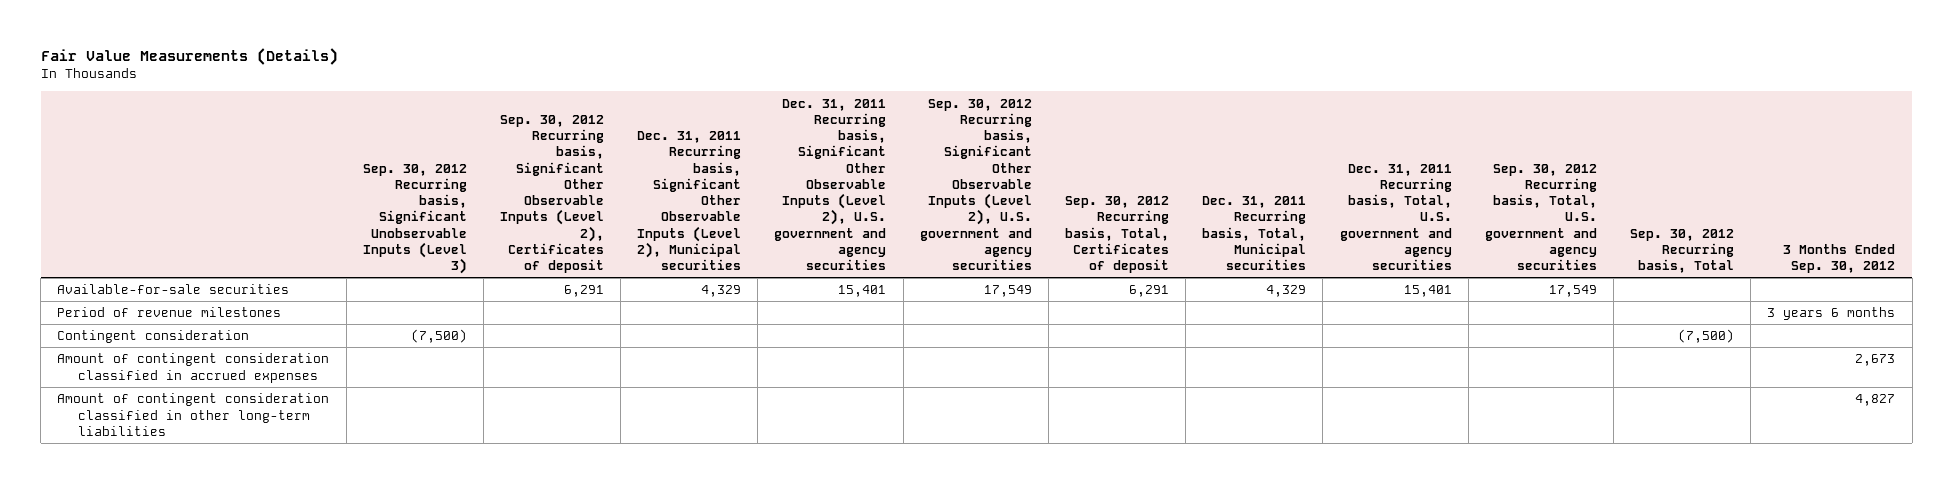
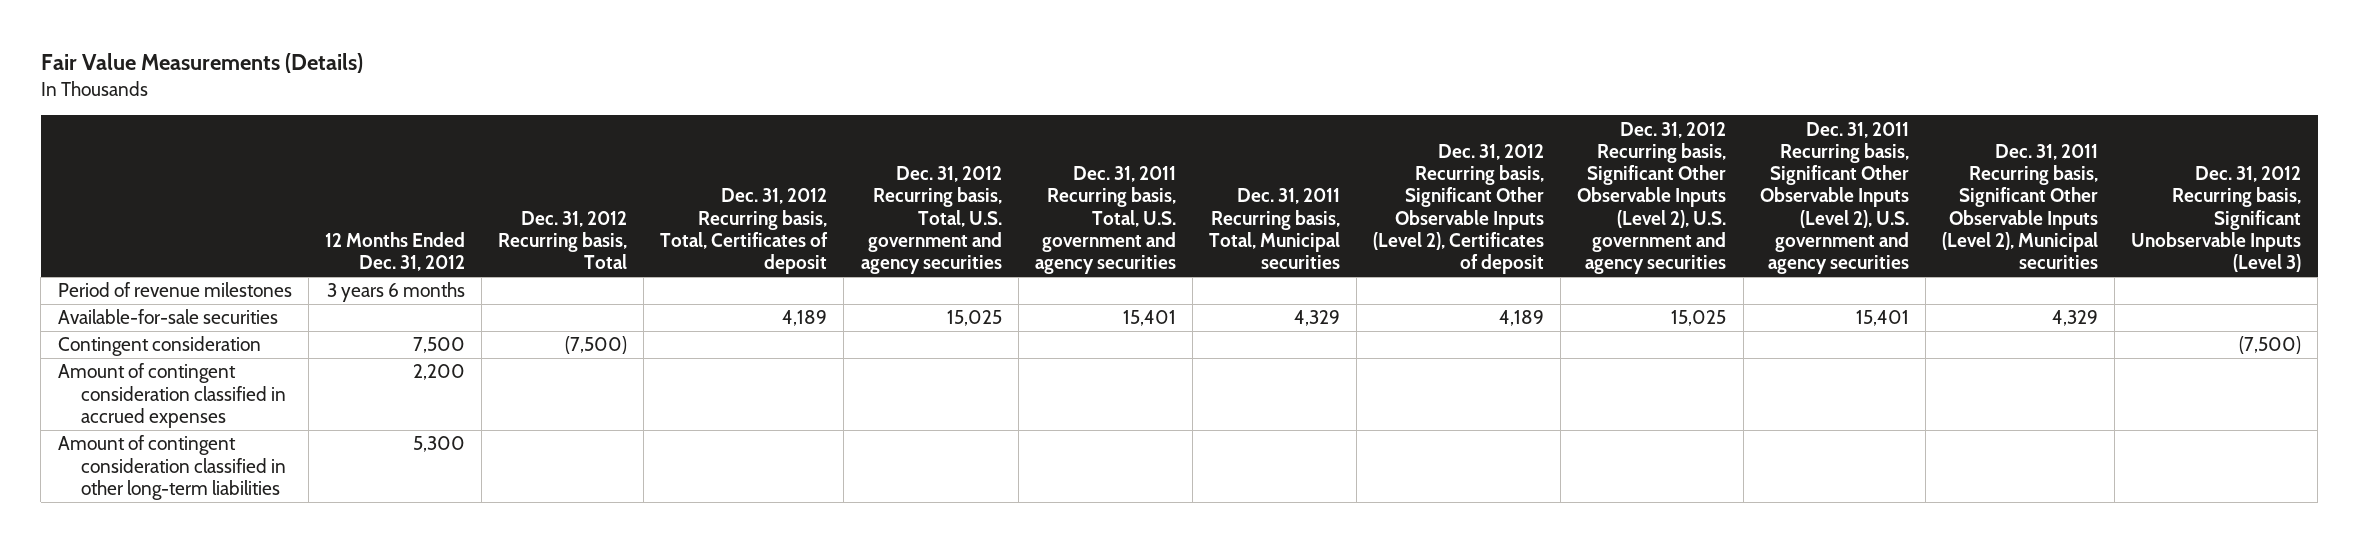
[362,163,467,275] Sep. 30, 2012 Recurring basis, Significant Unobservable Inputs (Level 3) -> none
[499,114,604,274] Sep. 30, 2012 Recurring basis, Significant Other Observable Inputs (Level 2), Certificates of deposit -> none
[919,98,1032,271] Sep. 30, 2012 Recurring basis, Significant Other Observable Inputs (Level 2), U.S. government and agency securities -> none
[1065,196,1170,274] Sep. 30, 2012 Recurring basis, Total, Certificates of deposit -> none
[1484,163,1597,271] Sep. 30, 2012 Recurring basis, Total, U.S. government and agency securities -> none
[1630,228,1735,274] Sep. 30, 2012 Recurring basis, Total -> none
[1783,243,1896,274] 3 Months Ended Sep. 30, 2012 -> none
none -> [324,231,465,272] 12 Months Ended Dec. 31, 2012
none -> [498,210,628,270] Dec. 31, 2012 Recurring basis, Total
none -> [660,188,829,275] Dec. 31, 2012 Recurring basis, Total, Certificates of deposit
none -> [860,166,1002,275] Dec. 31, 2012 Recurring basis, Total, U.S. government and agency securities
none -> [1373,143,1545,275] Dec. 31, 2012 Recurring basis, Significant Other Observable Inputs (Level 2), Certificates of deposit
none -> [1577,121,1727,275] Dec. 31, 2012 Recurring basis, Significant Other Observable Inputs (Level 2), U.S. government and agency securities
none -> [2131,166,2302,273] Dec. 31, 2012 Recurring basis, Significant Unobservable Inputs (Level 3)
[57,284,290,295] Available-for-sale securities -> [57,309,278,325] Available-for-sale securities

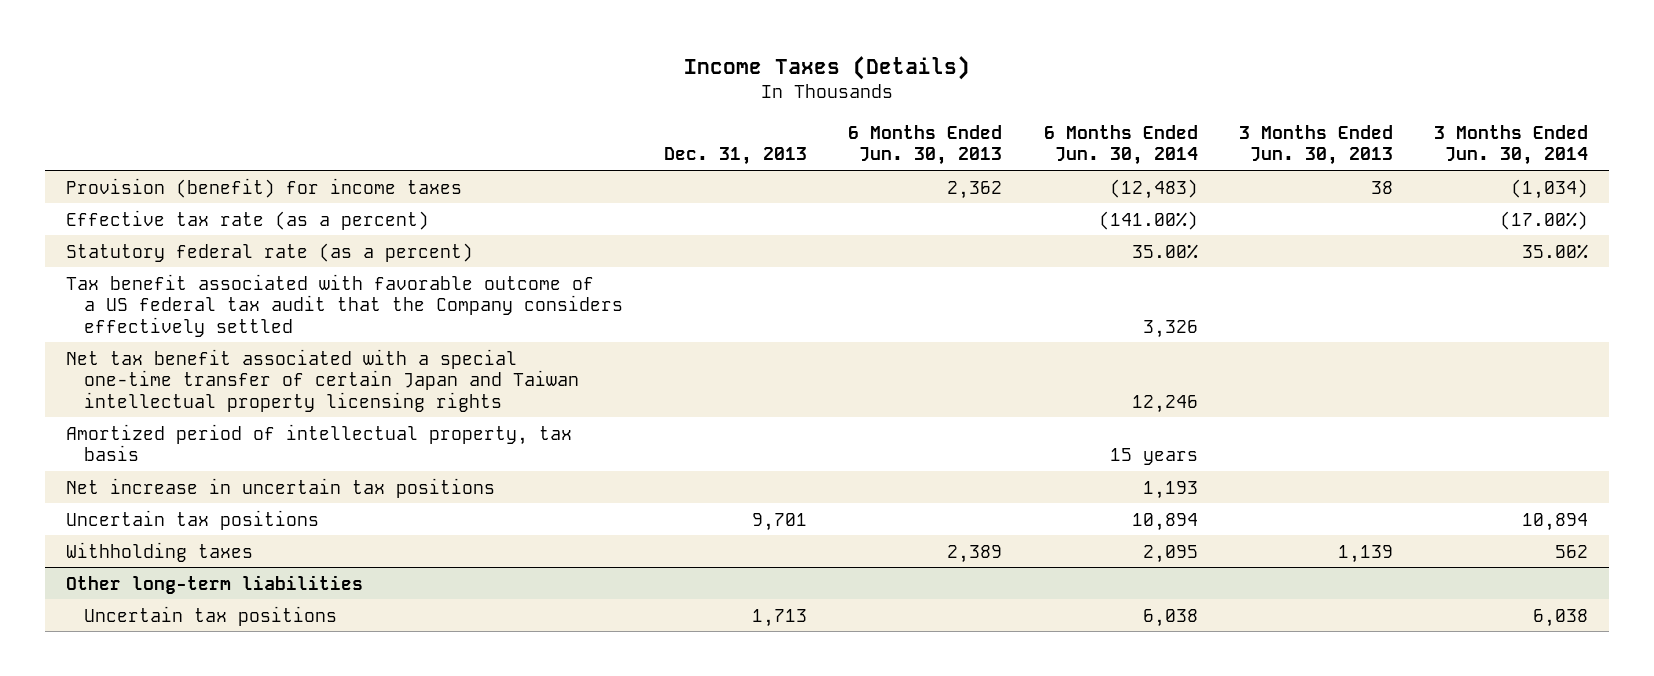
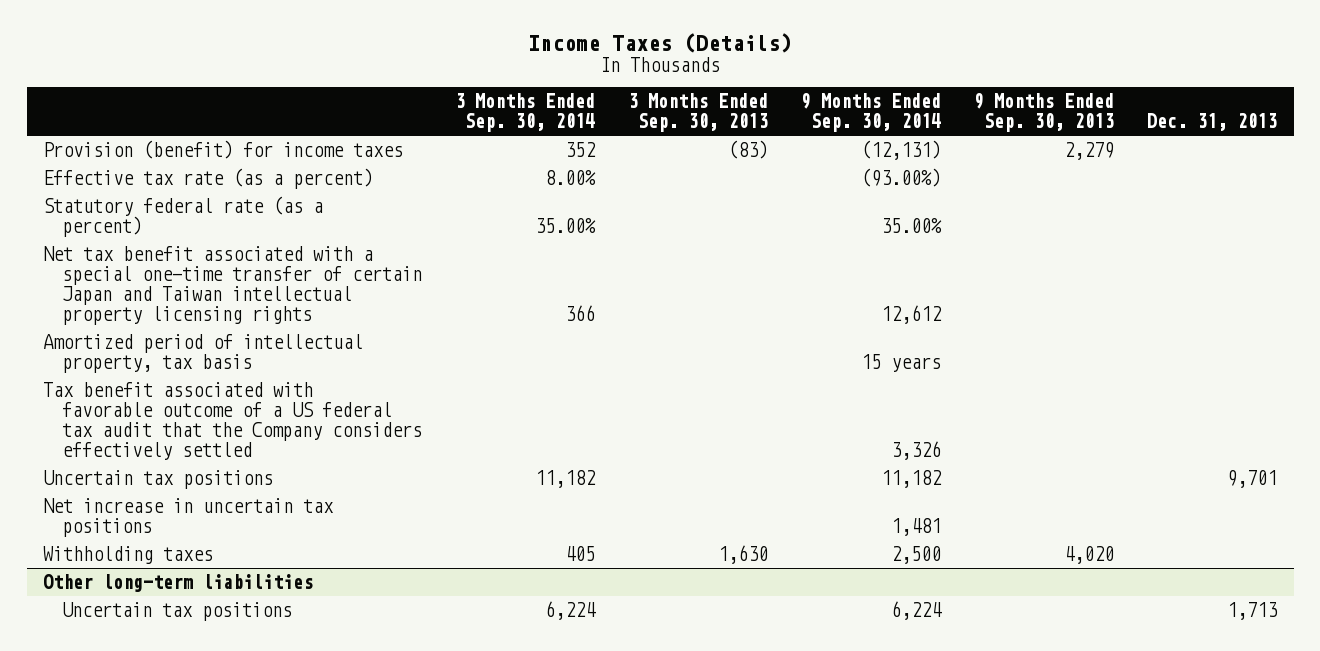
[848,124,1003,166] 6 Months Ended Jun. 30, 2013 -> none
[1043,124,1198,166] 6 Months Ended Jun. 30, 2014 -> none
[1238,124,1393,166] 3 Months Ended Jun. 30, 2013 -> none
[1434,124,1589,166] 3 Months Ended Jun. 30, 2014 -> none
none -> [454,93,595,133] 3 Months Ended Sep. 30, 2014
none -> [627,93,768,133] 3 Months Ended Sep. 30, 2013
none -> [800,93,941,133] 9 Months Ended Sep. 30, 2014
none -> [973,93,1114,133] 9 Months Ended Sep. 30, 2013
[65,273,624,337] Tax benefit associated with favorable outcome of a US federal tax audit that the Company considers effectively settled -> [43,382,422,461] Tax benefit associated with favorable outcome of a US federal tax audit that the Company considers effectively settled
[65,477,495,498] Net increase in uncertain tax positions -> [43,498,335,538] Net increase in uncertain tax positions

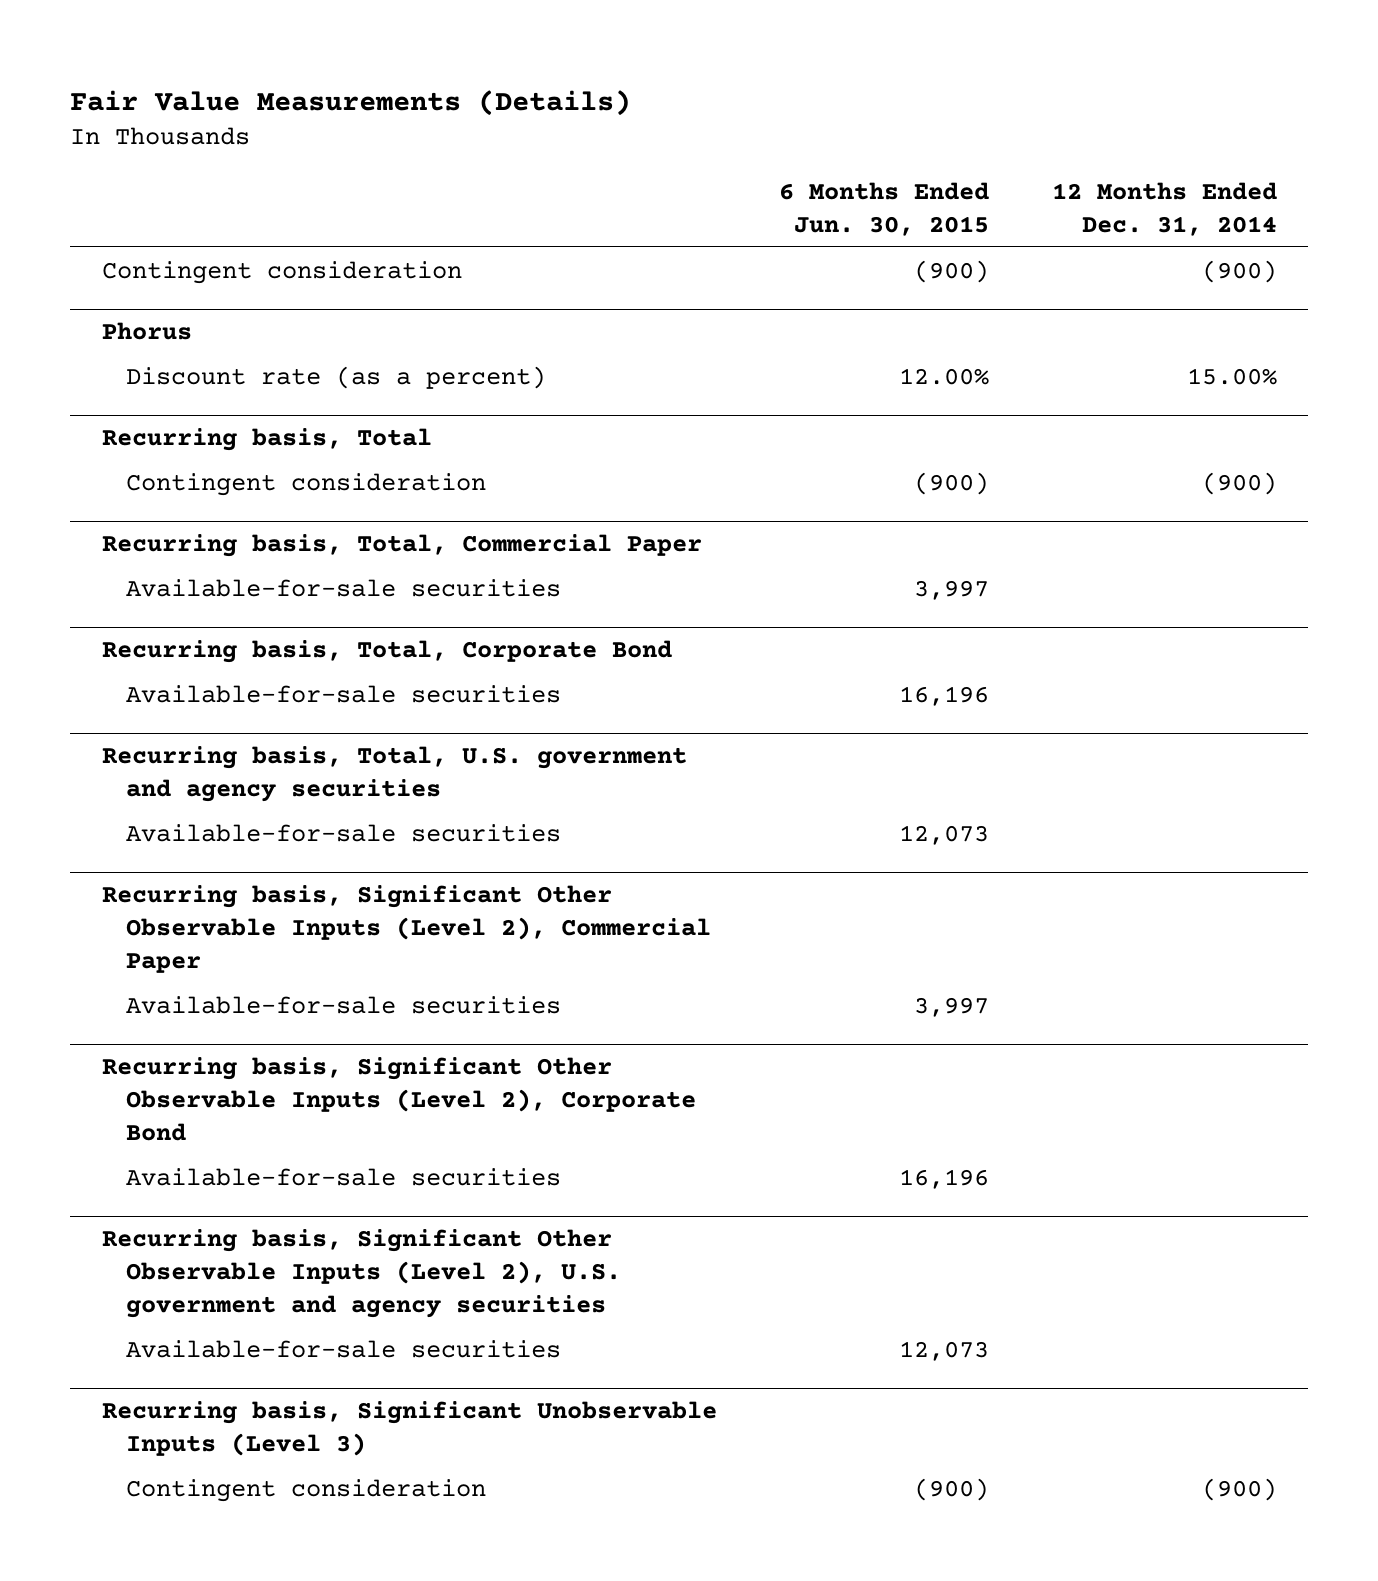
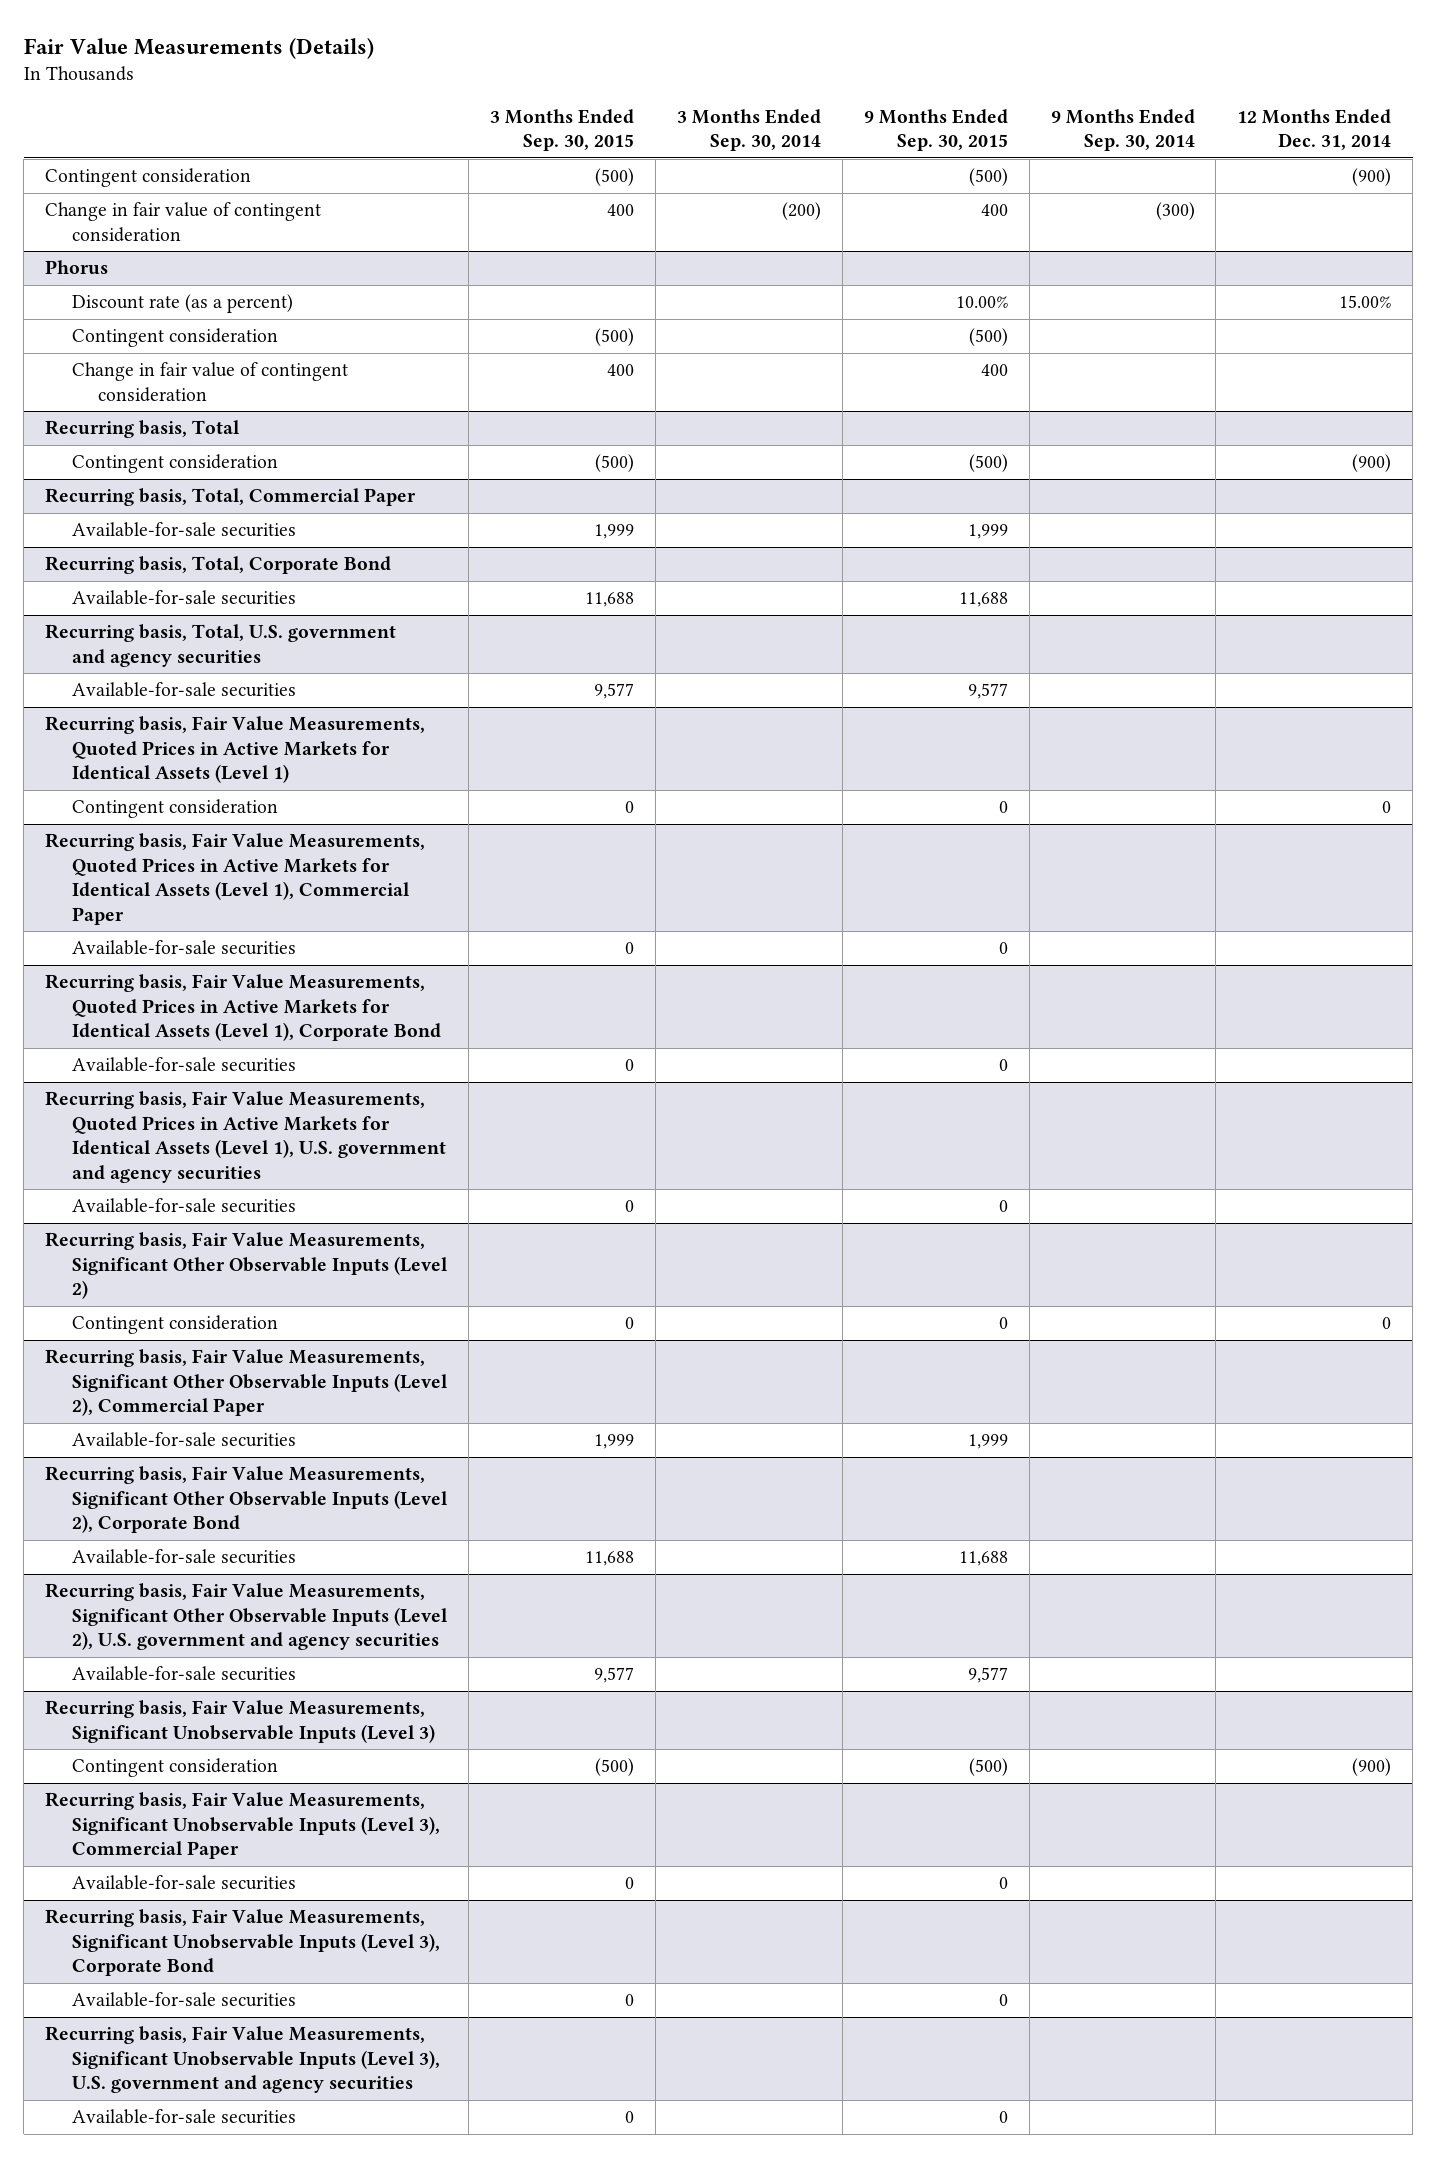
[779,182,990,237] 6 Months Ended Jun. 30, 2015 -> none
none -> [489,108,634,152] 3 Months Ended Sep. 30, 2015
none -> [676,108,821,152] 3 Months Ended Sep. 30, 2014
none -> [863,108,1008,152] 9 Months Ended Sep. 30, 2015
none -> [1050,108,1195,152] 9 Months Ended Sep. 30, 2014
none -> [45,202,322,242] Change in fair value of contingent consideration
none -> [71,328,278,348] Contingent consideration
none -> [71,362,348,402] Change in fair value of contingent consideration
none -> [45,716,426,784] Recurring basis, Fair Value Measurements, Quoted Prices in Active Markets for Identical Assets (Level 1)
none -> [71,799,278,819] Contingent consideration
none -> [45,833,426,925] Recurring basis, Fair Value Measurements, Quoted Prices in Active Markets for Identical Assets (Level 1), Commercial Paper
none -> [71,940,296,956] Available-for-sale securities
none -> [45,974,441,1042] Recurring basis, Fair Value Measurements, Quoted Prices in Active Markets for Identical Assets (Level 1), Corporate Bond
none -> [71,1057,296,1073] Available-for-sale securities
none -> [45,1091,446,1183] Recurring basis, Fair Value Measurements, Quoted Prices in Active Markets for Identical Assets (Level 1), U.S. government and agency securities
none -> [71,1198,296,1214] Available-for-sale securities
none -> [45,1232,448,1300] Recurring basis, Fair Value Measurements, Significant Other Observable Inputs (Level 2)
none -> [71,1315,278,1335] Contingent consideration
[101,885,712,973] Recurring basis, Significant Other Observable Inputs (Level 2), Commercial Paper -> [45,1349,448,1417] Recurring basis, Fair Value Measurements, Significant Other Observable Inputs (Level 2), Commercial Paper
[101,1057,697,1141] Recurring basis, Significant Other Observable Inputs (Level 2), Corporate Bond -> [45,1466,448,1534] Recurring basis, Fair Value Measurements, Significant Other Observable Inputs (Level 2), Corporate Bond
[101,1229,622,1318] Recurring basis, Significant Other Observable Inputs (Level 2), U.S. government and agency securities -> [45,1583,448,1651] Recurring basis, Fair Value Measurements, Significant Other Observable Inputs (Level 2), U.S. government and agency securities
[101,1401,717,1457] Recurring basis, Significant Unobservable Inputs (Level 3) -> [45,1700,435,1743] Recurring basis, Fair Value Measurements, Significant Unobservable Inputs (Level 3)
none -> [45,1792,440,1860] Recurring basis, Fair Value Measurements, Significant Unobservable Inputs (Level 3), Commercial Paper
none -> [71,1875,296,1891] Available-for-sale securities
none -> [45,1909,440,1977] Recurring basis, Fair Value Measurements, Significant Unobservable Inputs (Level 3), Corporate Bond
none -> [71,1992,296,2008] Available-for-sale securities
none -> [45,2026,440,2094] Recurring basis, Fair Value Measurements, Significant Unobservable Inputs (Level 3), U.S. government and agency securities
none -> [71,2109,296,2125] Available-for-sale securities

